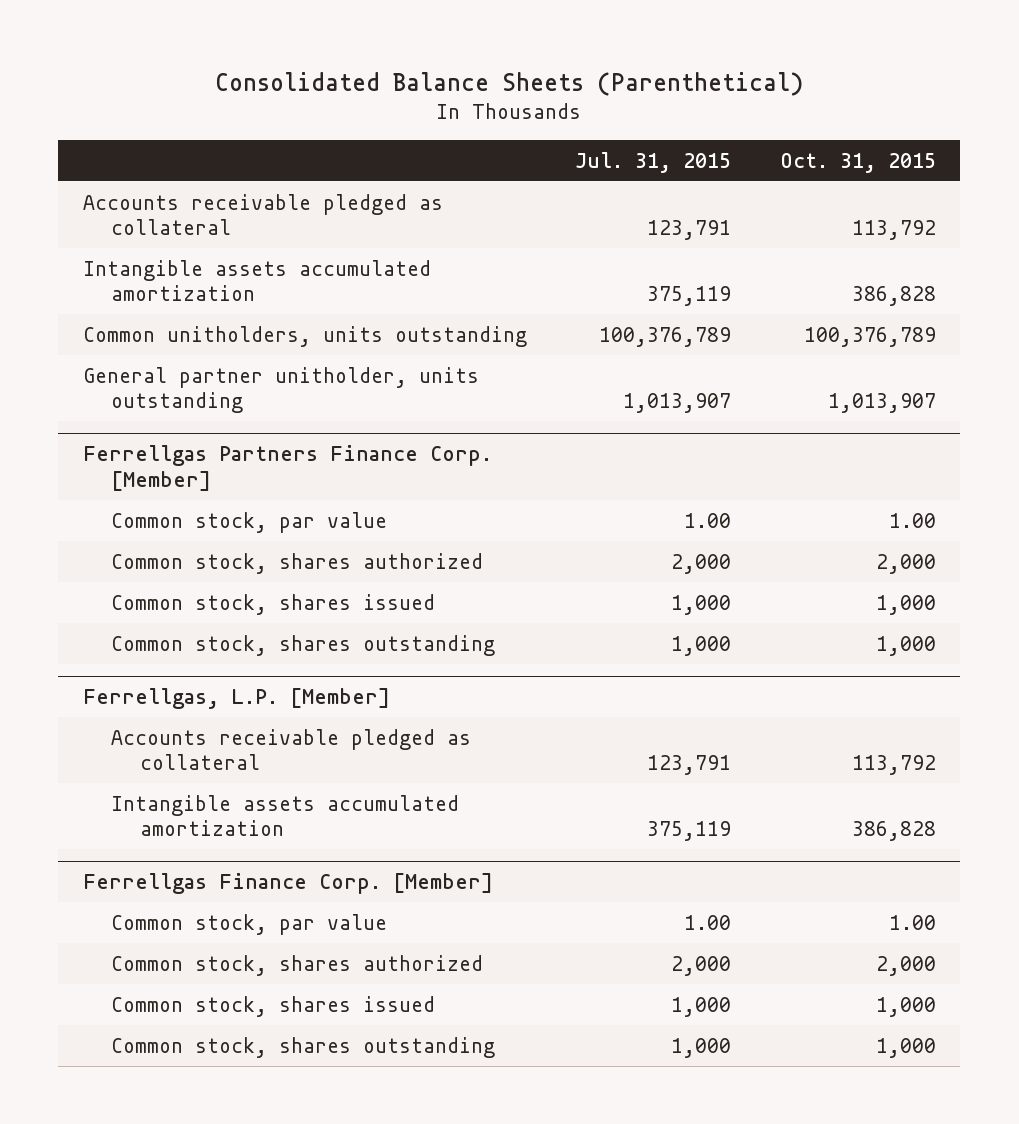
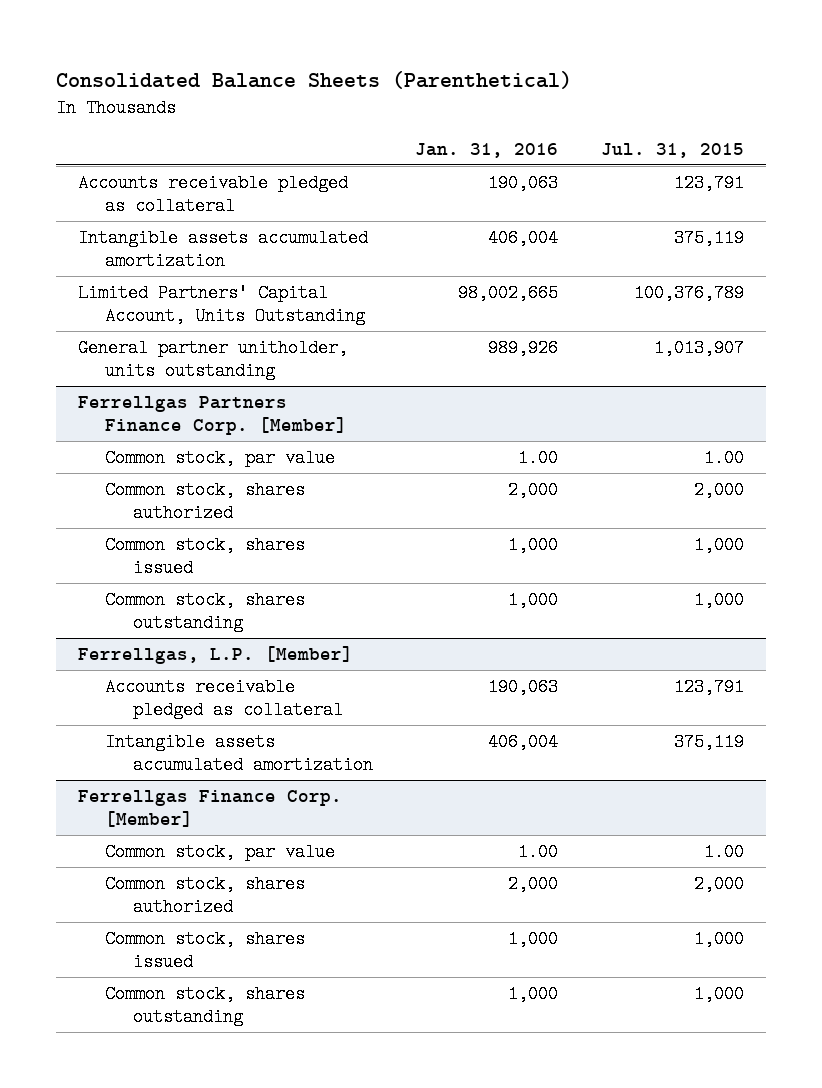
[779,152,936,173] Oct. 31, 2015 -> none
none -> [415,142,559,158] Jan. 31, 2016
[82,325,527,347] Common unitholders, units outstanding -> [77,283,366,325] Limited Partners' Capital Account, Units Outstanding

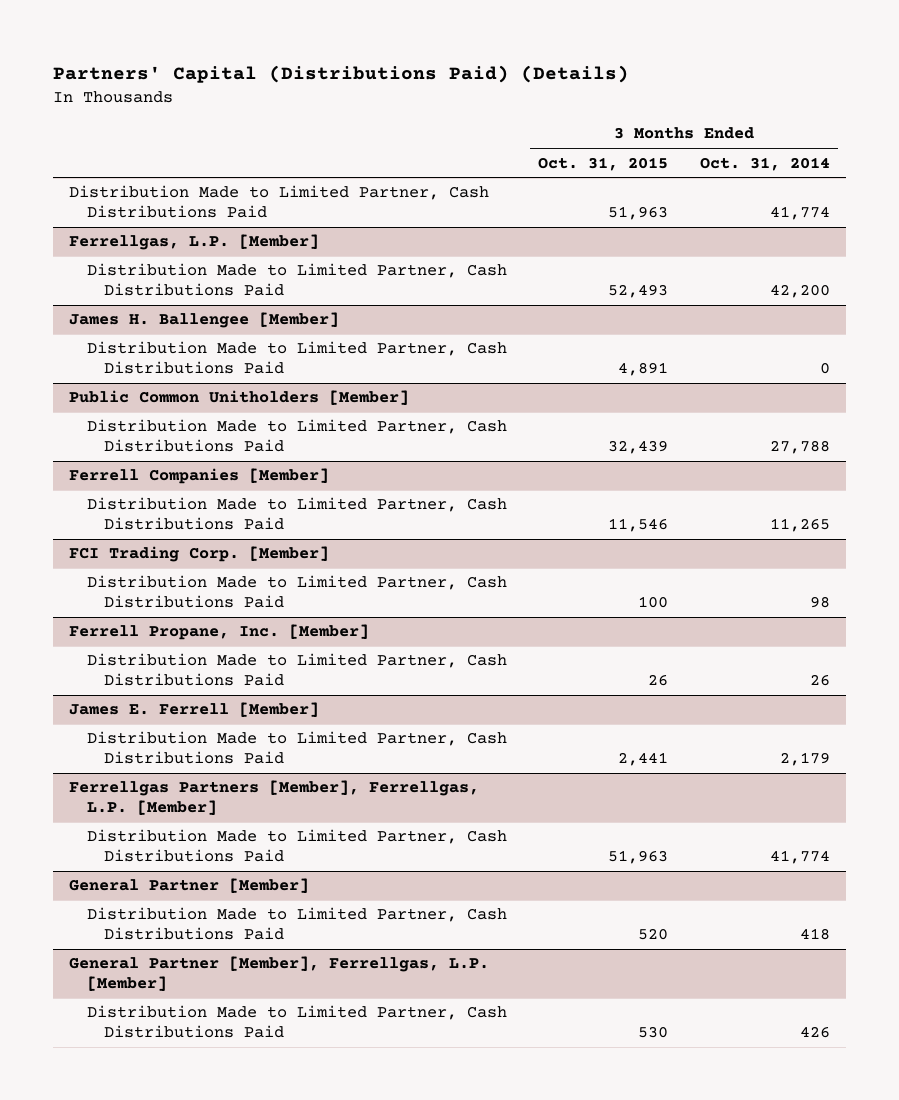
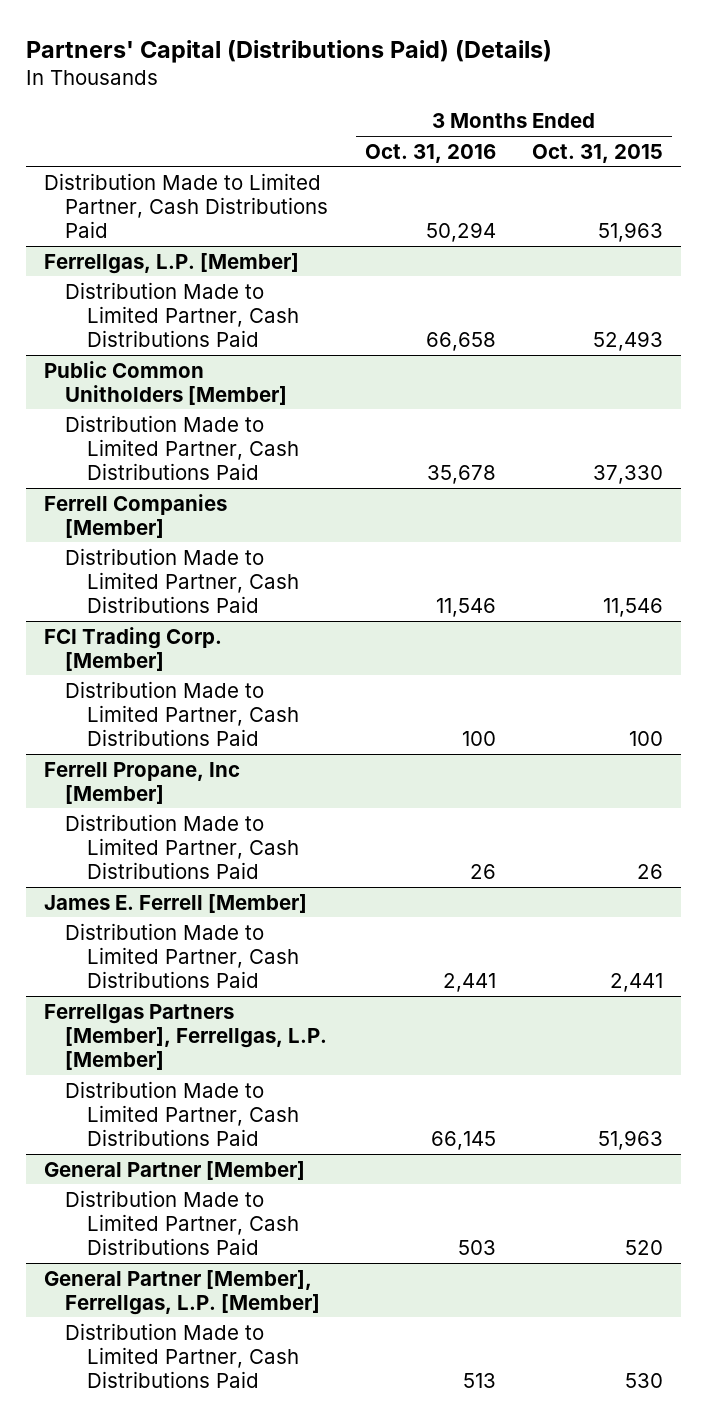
[700,156,831,171] Oct. 31, 2014 -> none
none -> [364,143,496,163] Oct. 31, 2016
[69,312,340,329] James H. Ballengee [Member] -> none
[86,341,507,375] Distribution Made to Limited Partner, Cash Distributions Paid -> none
[608,440,669,455] 32,439 -> [593,464,664,484] 37,330
[69,624,370,641] Ferrell Propane, Inc. [Member] -> [43,761,240,804] Ferrell Propane, Inc [Member]

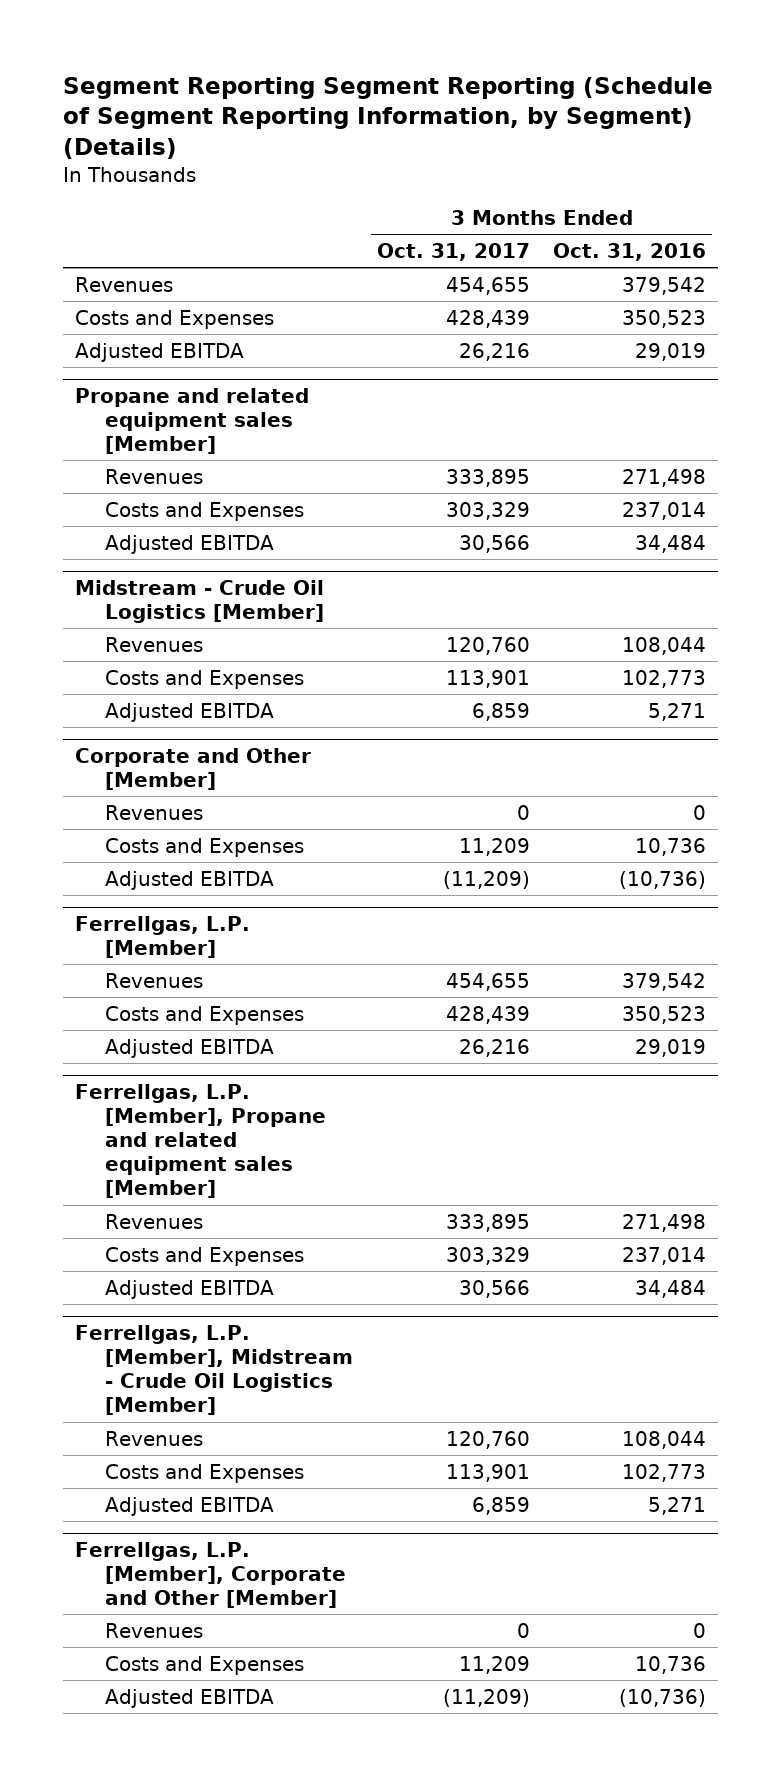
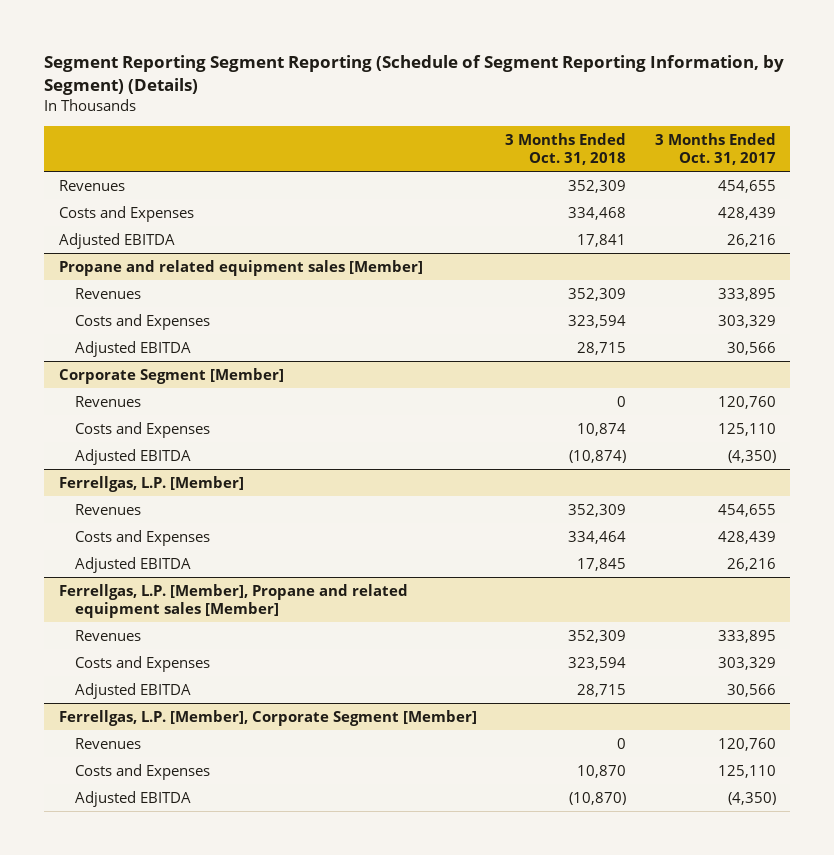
[553,243,707,262] Oct. 31, 2016 -> none
none -> [505,132,627,165] 3 Months Ended Oct. 31, 2018
[74,579,325,623] Midstream - Crude Oil Logistics [Member] -> none
none -> [58,367,284,384] Corporate Segment [Member]
[74,747,311,790] Corporate and Other [Member] -> none
[105,804,204,820] Revenues -> none
[105,837,305,857] Costs and Expenses -> none
[105,870,275,890] Adjusted EBITDA -> none
[445,669,530,688] 113,901 -> [717,422,776,436] 125,110
[471,702,530,721] 6,859 -> [727,449,776,463] (4,350)
[74,1324,354,1416] Ferrellgas, L.P. [Member], Midstream - Crude Oil Logistics [Member] -> none
none -> [58,709,477,726] Ferrellgas, L.P. [Member], Corporate Segment [Member]
[74,1541,347,1609] Ferrellgas, L.P. [Member], Corporate and Other [Member] -> none
[105,1622,204,1638] Revenues -> none
[105,1655,305,1675] Costs and Expenses -> none
[105,1688,275,1708] Adjusted EBITDA -> none
[445,1463,530,1482] 113,901 -> [717,764,776,778] 125,110
[471,1496,530,1515] 6,859 -> [727,791,776,805] (4,350)

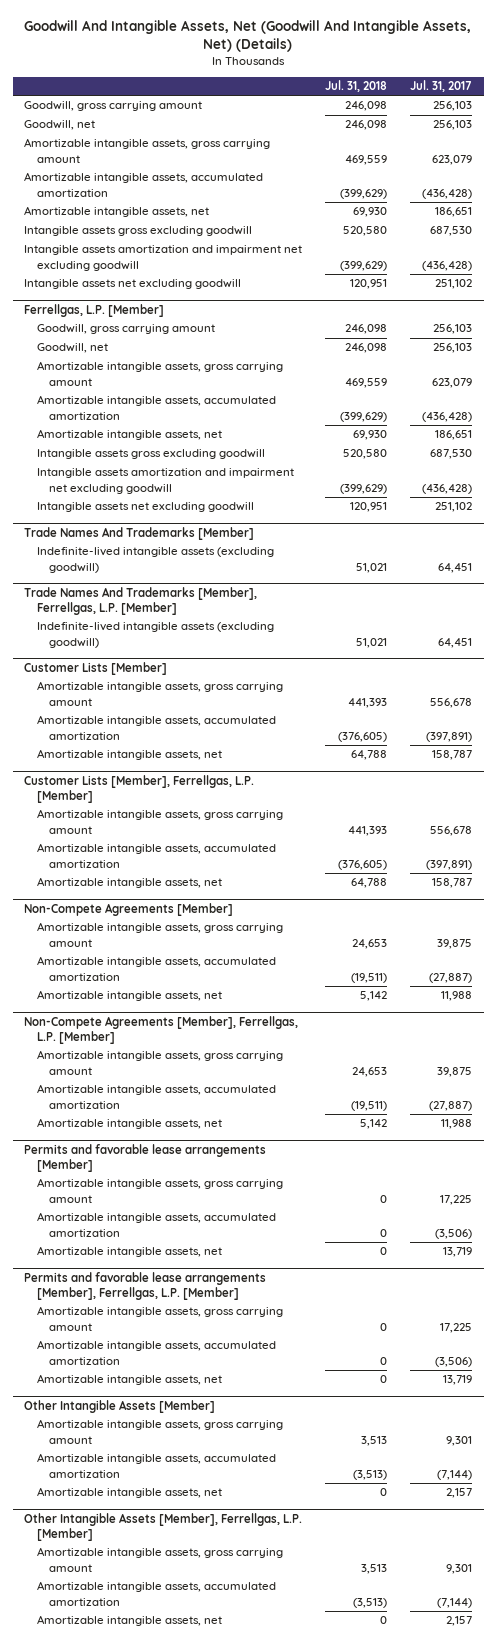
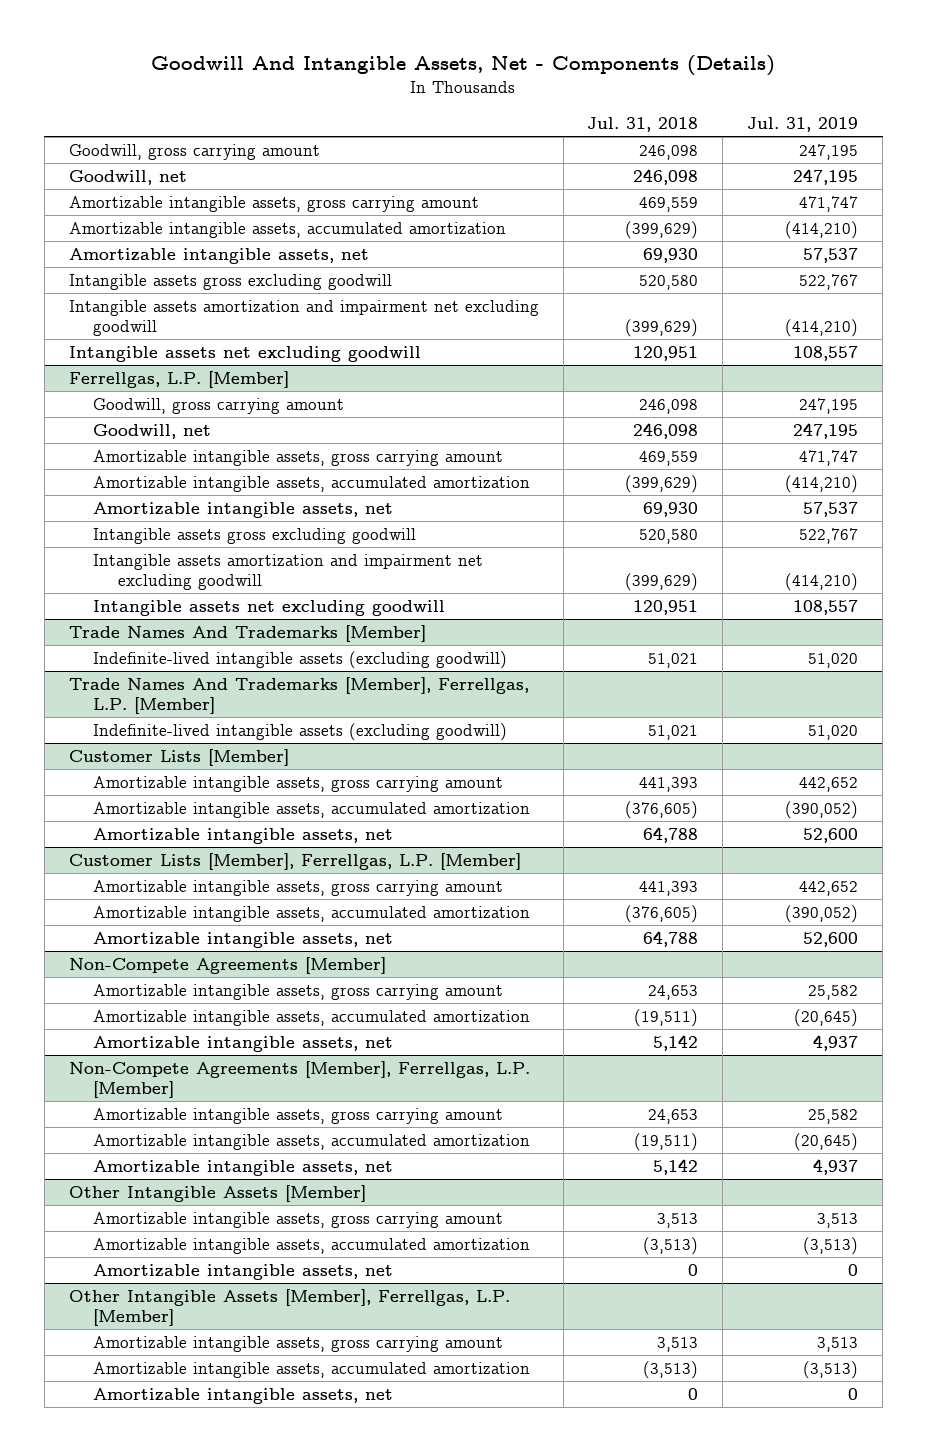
[24,19,472,53] Goodwill And Intangible Assets, Net (Goodwill And Intangible Assets, Net) (Details) -> [151,55,776,77] Goodwill And Intangible Assets, Net - Components (Details)
[410,80,473,93] Jul. 31, 2017 -> none
none -> [747,117,859,133] Jul. 31, 2019
[24,1144,267,1173] Permits and favorable lease arrangements [Member] -> none
[36,1178,283,1203] Amortizable intangible assets, gross carrying amount -> none
[36,1212,276,1237] Amortizable intangible assets, accumulated amortization -> none
[36,1246,222,1258] Amortizable intangible assets, net -> none
[24,1272,267,1301] Permits and favorable lease arrangements [Member], Ferrellgas, L.P. [Member] -> none
[36,1306,283,1331] Amortizable intangible assets, gross carrying amount -> none
[36,1340,276,1365] Amortizable intangible assets, accumulated amortization -> none
[36,1374,222,1386] Amortizable intangible assets, net -> none

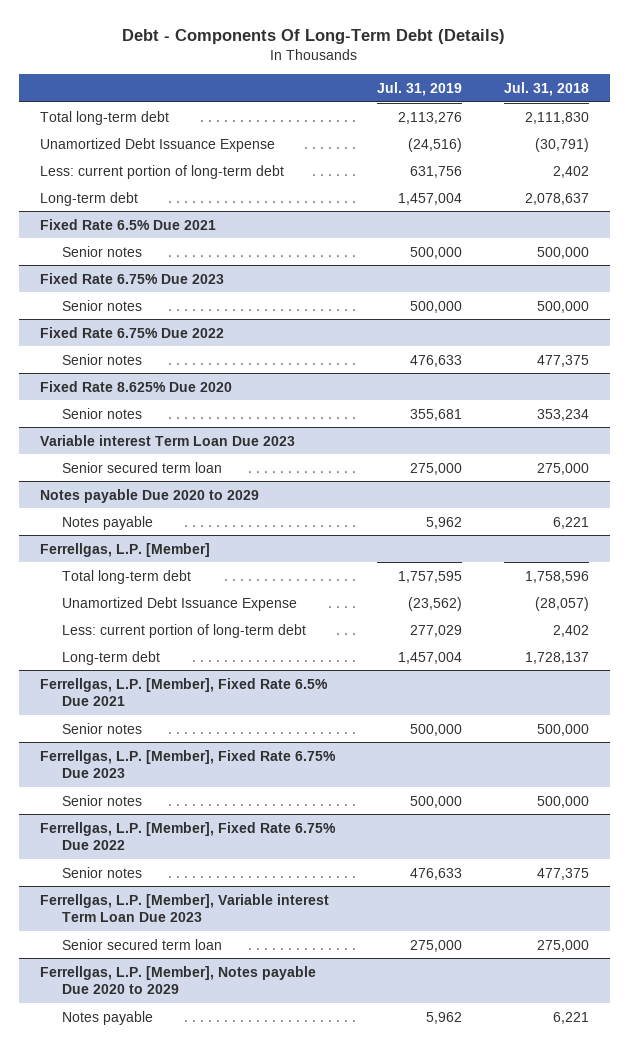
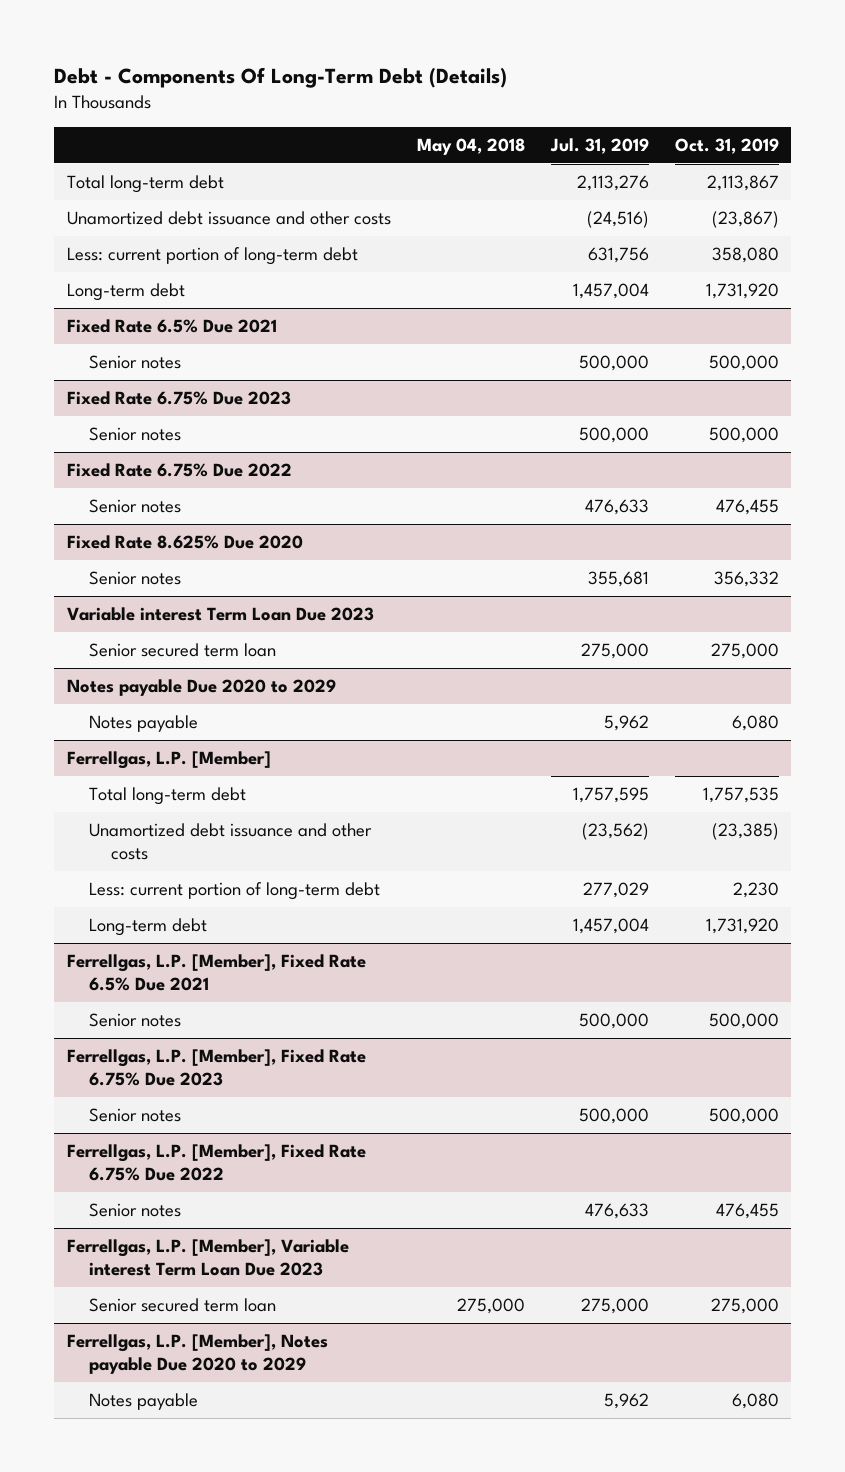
[503,81,589,96] Jul. 31, 2018 -> none
none -> [416,138,525,156] May 04, 2018
none -> [674,138,779,155] Oct. 31, 2019
[39,137,275,152] Unamortized Debt Issuance Expense -> [66,211,391,226] Unamortized debt issuance and other costs
[62,596,298,611] Unamortized Debt Issuance Expense -> [89,823,373,861] Unamortized debt issuance and other costs

